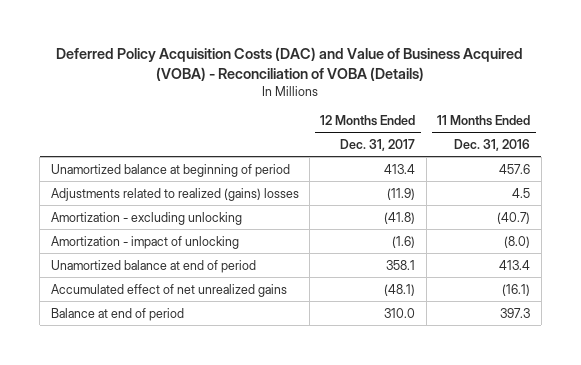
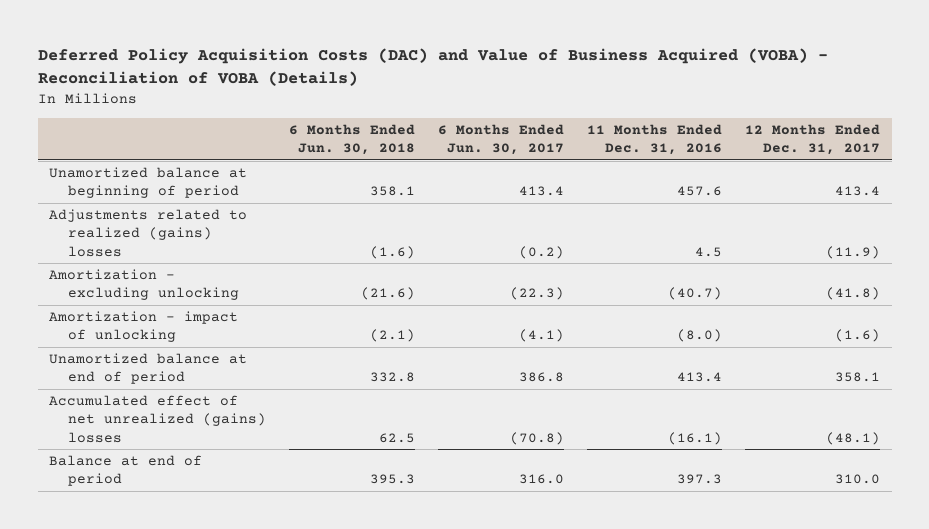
none -> [288,123,415,156] 6 Months Ended Jun. 30, 2018
none -> [437,123,564,156] 6 Months Ended Jun. 30, 2017
[50,283,287,297] Accumulated effect of net unrealized gains -> [49,395,266,443] Accumulated effect of net unrealized (gains) losses

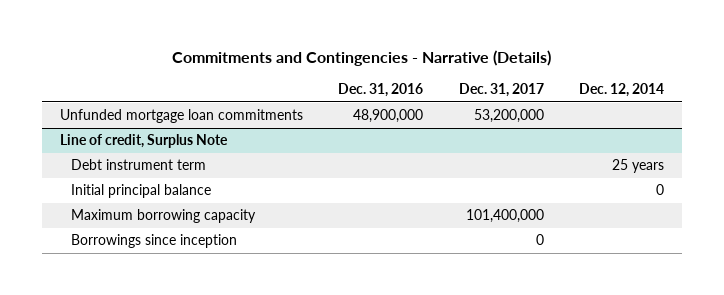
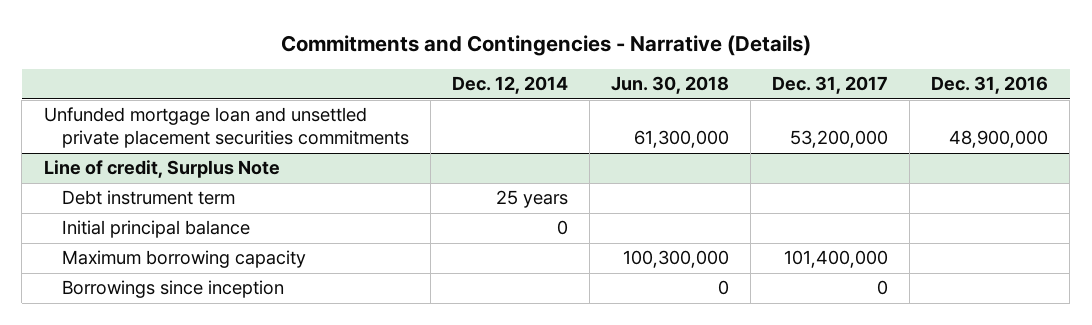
none -> [611,76,730,95] Jun. 30, 2018
[60,109,304,124] Unfunded mortgage loan commitments -> [43,107,409,149] Unfunded mortgage loan and unsettled private placement securities commitments

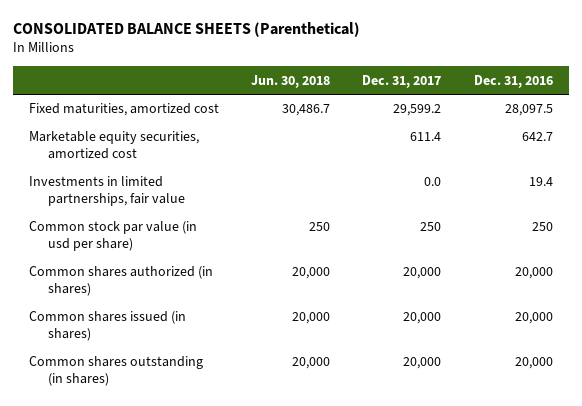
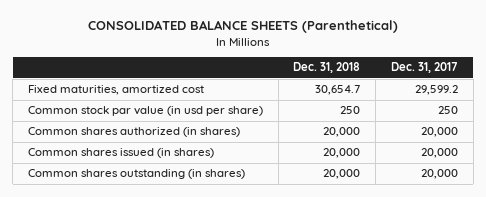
[251,74,331,88] Jun. 30, 2018 -> none
[473,74,553,88] Dec. 31, 2016 -> none
none -> [293,62,361,74] Dec. 31, 2018
[28,131,199,160] Marketable equity securities, amortized cost -> none
[28,176,186,207] Investments in limited partnerships, fair value -> none

